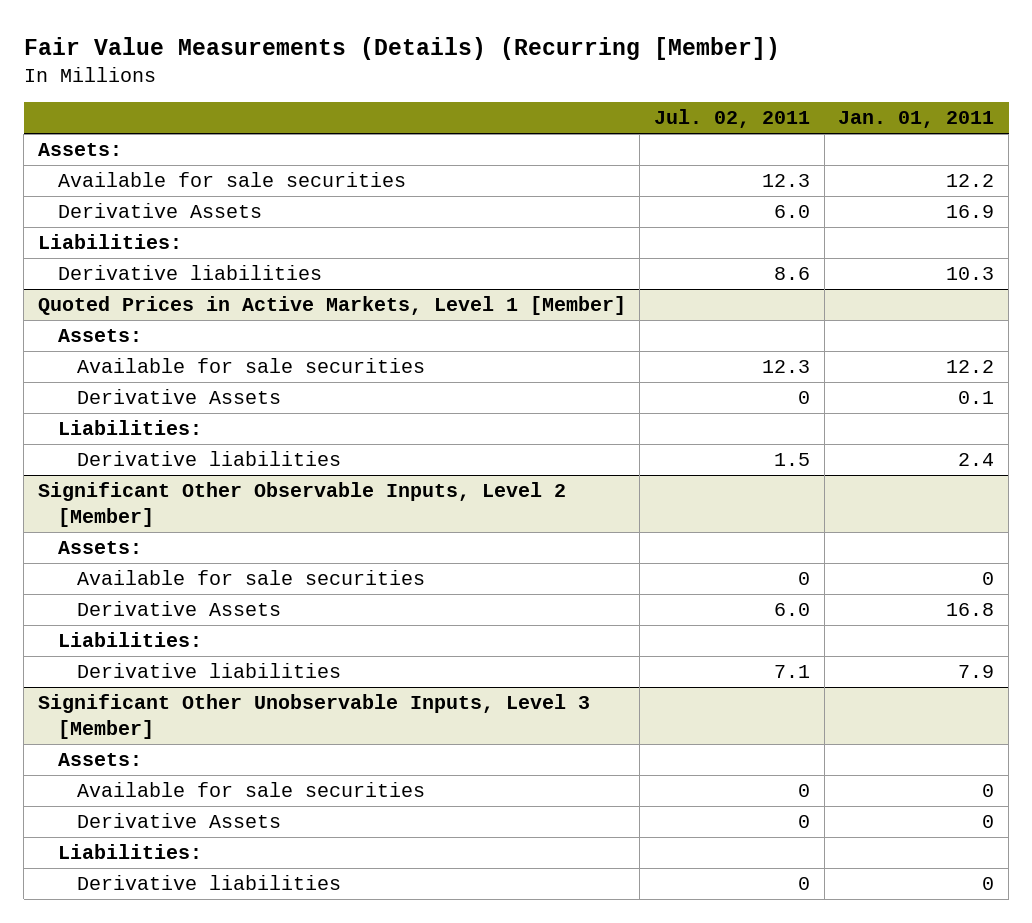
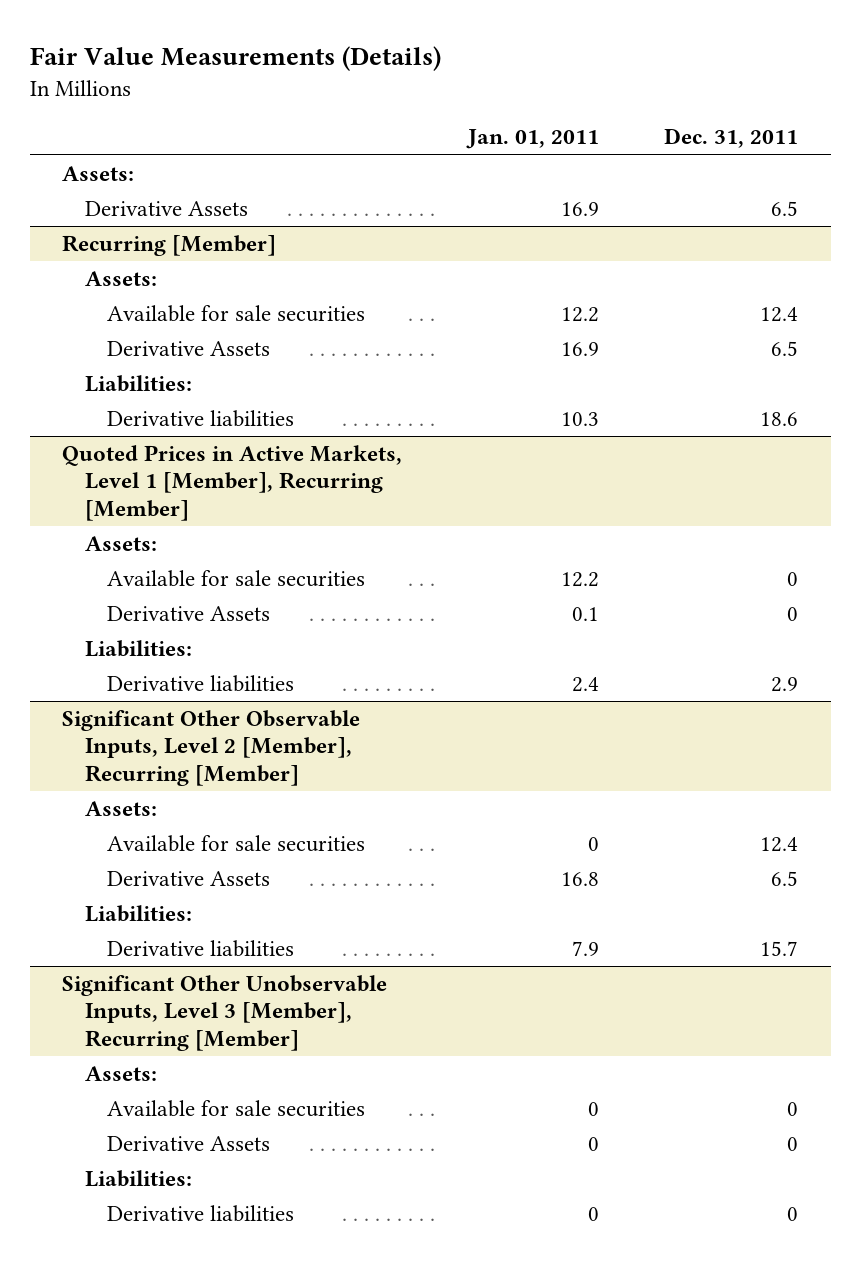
[23,36,780,60] Fair Value Measurements (Details) (Recurring [Member]) -> [29,46,441,72] Fair Value Measurements (Details)
[654,109,811,129] Jul. 02, 2011 -> none
none -> [664,128,799,149] Dec. 31, 2011
none -> [84,201,248,217] Derivative Assets
none -> [62,235,277,257] Recurring [Member]
none -> [84,271,157,287] Assets:
[37,296,626,316] Quoted Prices in Active Markets, Level 1 [Member] -> [62,445,403,521] Quoted Prices in Active Markets, Level 1 [Member], Recurring [Member]
[37,482,566,527] Significant Other Observable Inputs, Level 2 [Member] -> [62,710,361,786] Significant Other Observable Inputs, Level 2 [Member], Recurring [Member]
[37,694,590,739] Significant Other Unobservable Inputs, Level 3 [Member] -> [62,975,388,1051] Significant Other Unobservable Inputs, Level 3 [Member], Recurring [Member]

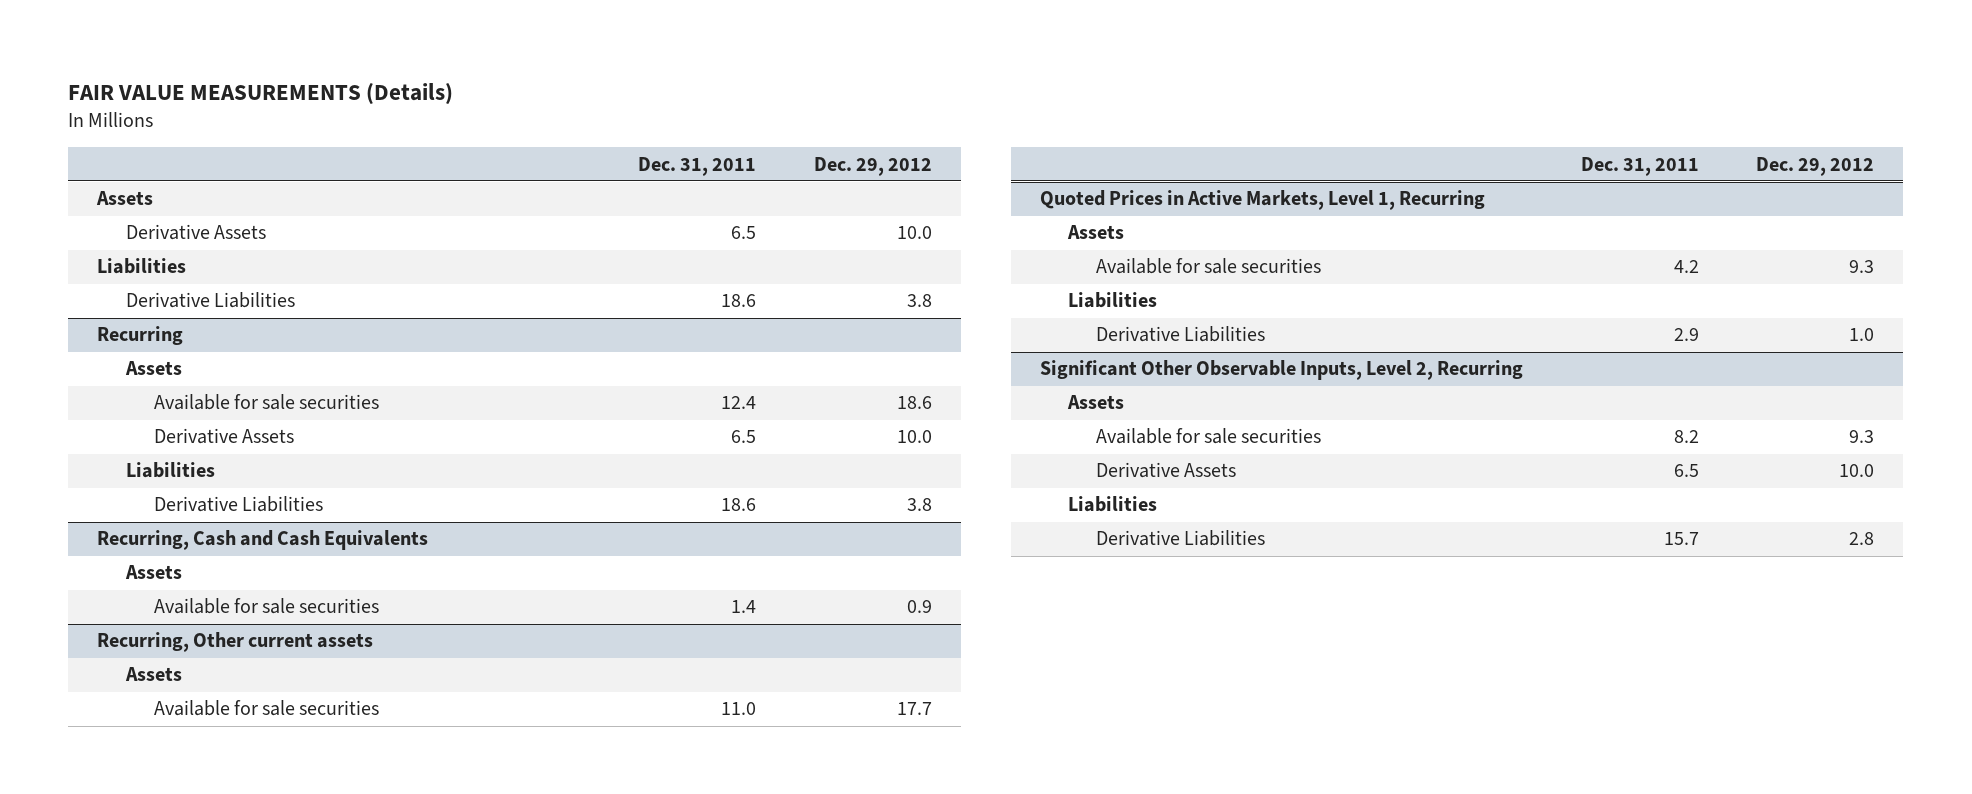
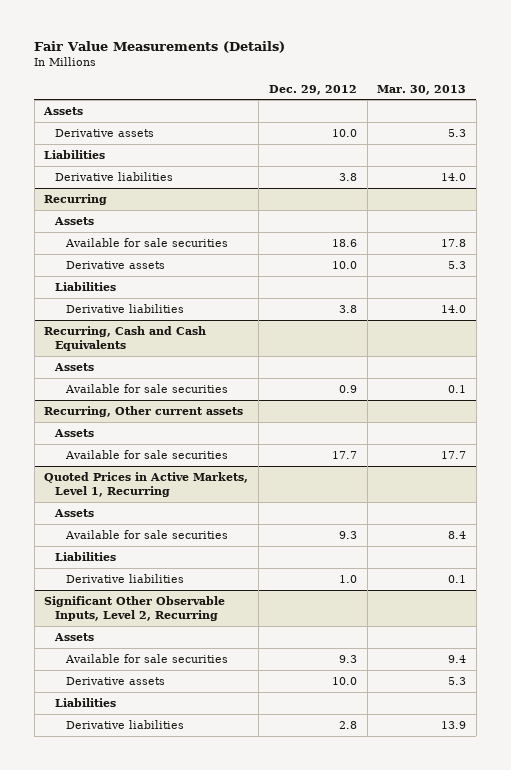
[68,82,454,105] FAIR VALUE MEASUREMENTS (Details) -> [34,41,286,54] Fair Value Measurements (Details)
[637,156,756,176] Dec. 31, 2011 -> none
none -> [377,84,467,95] Mar. 30, 2013
[125,224,266,241] Derivative Assets -> [55,128,155,137] Derivative assets
[125,292,295,309] Derivative Liabilities -> [55,171,174,181] Derivative liabilities
[153,428,294,445] Derivative Assets -> [65,260,165,269] Derivative assets
[153,496,323,513] Derivative Liabilities -> [65,303,184,313] Derivative liabilities
[1096,326,1266,343] Derivative Liabilities -> [65,573,184,583] Derivative liabilities
[1096,462,1237,479] Derivative Assets -> [65,676,165,685] Derivative assets
[1096,530,1266,547] Derivative Liabilities -> [65,719,184,729] Derivative liabilities

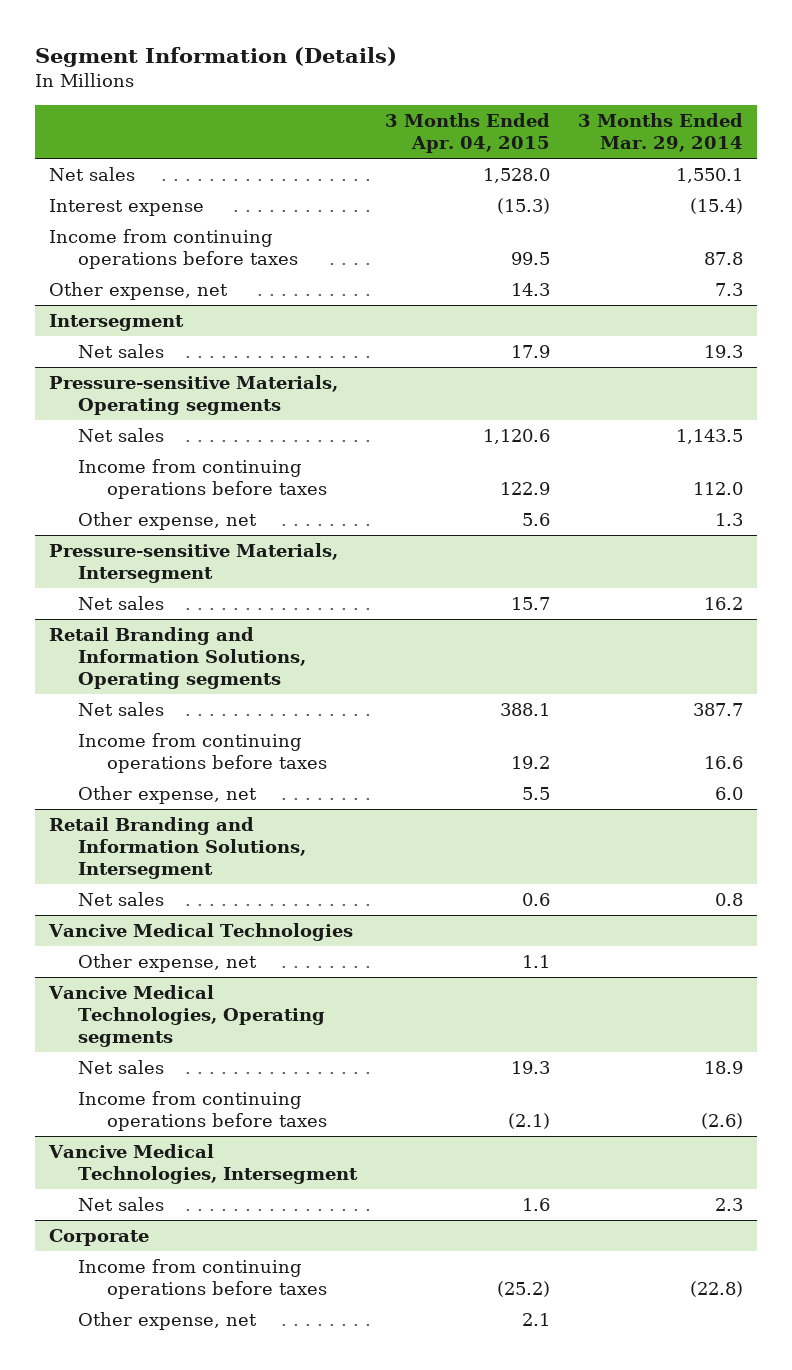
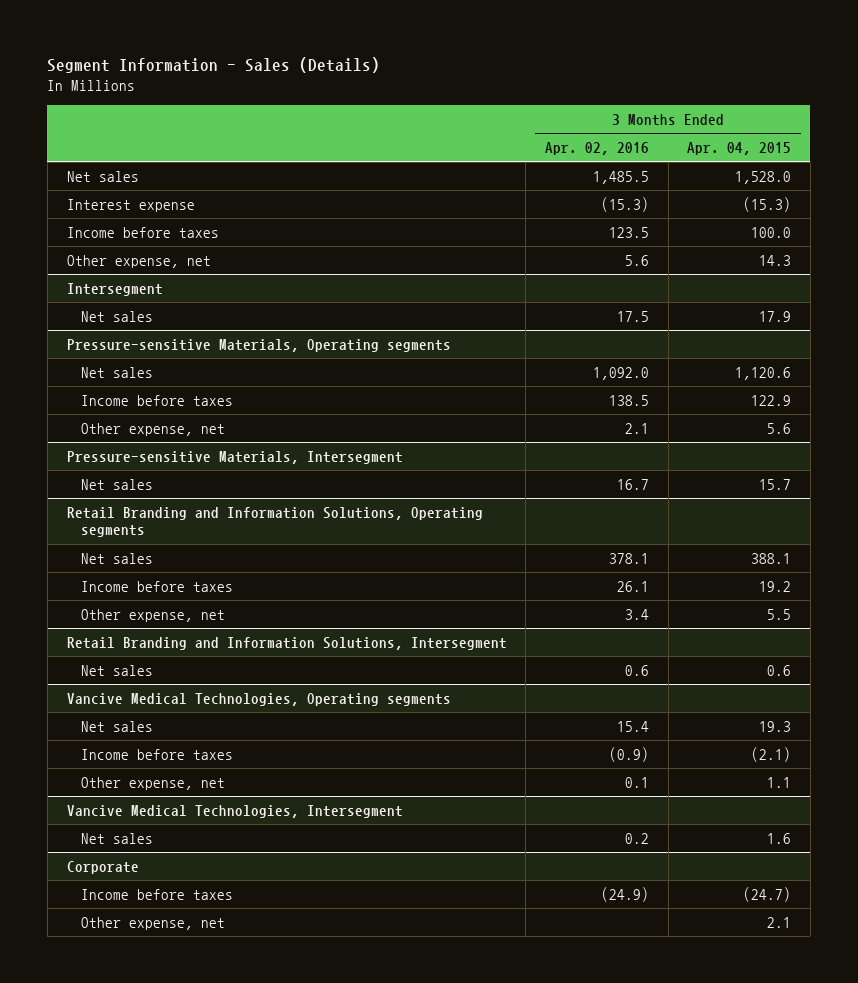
[34,46,397,67] Segment Information (Details) -> [47,57,381,74] Segment Information - Sales (Details)
[578,113,744,153] 3 Months Ended Mar. 29, 2014 -> none
none -> [544,142,649,156] Apr. 02, 2016
[48,229,298,269] Income from continuing operations before taxes -> [66,226,219,238] Income before taxes
[510,251,550,265] 99.5 -> [751,226,792,238] 100.0
[77,459,327,499] Income from continuing operations before taxes -> [80,394,233,406] Income before taxes
[77,733,327,773] Income from continuing operations before taxes -> [80,580,233,592] Income before taxes
[47,923,353,942] Vancive Medical Technologies -> none
[77,954,257,973] Other expense, net -> none
[77,1091,327,1131] Income from continuing operations before taxes -> [80,748,233,760] Income before taxes
none -> [80,776,225,790] Other expense, net
[77,1259,327,1299] Income from continuing operations before taxes -> [80,888,233,900] Income before taxes
[496,1280,550,1297] (25.2) -> [743,886,792,902] (24.7)

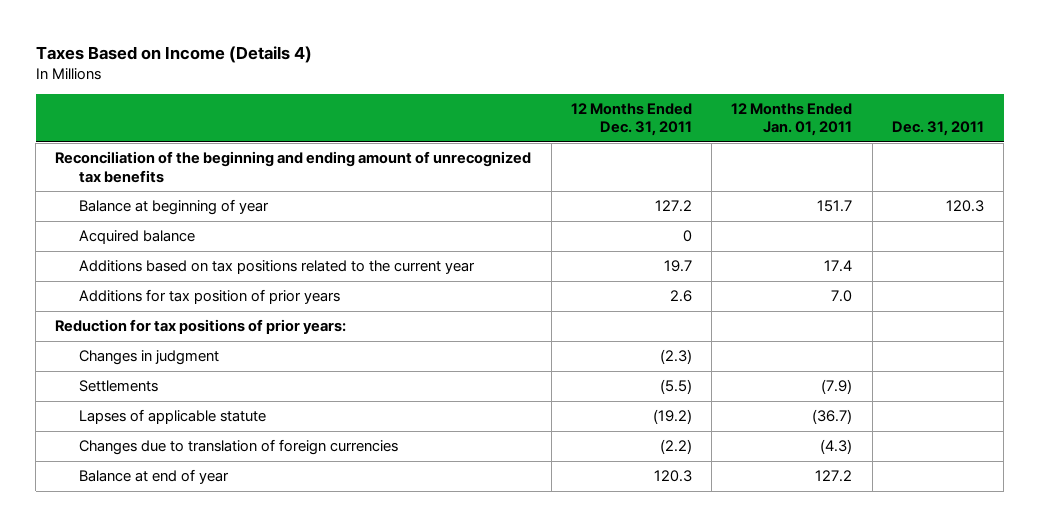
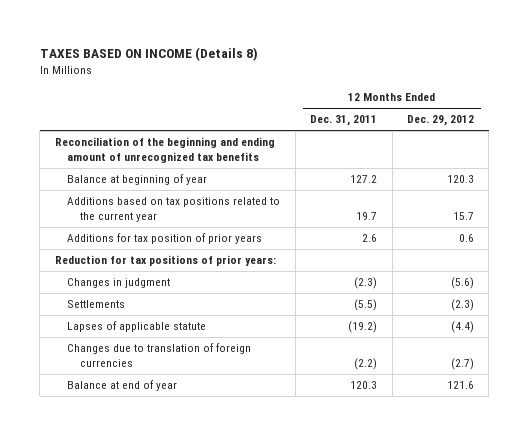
[35,45,312,63] Taxes Based on Income (Details 4) -> [39,47,258,62] TAXES BASED ON INCOME (Details 8)
[731,102,853,137] 12 Months Ended Jan. 01, 2011 -> none
[891,121,984,137] Dec. 31, 2011 -> none
none -> [407,115,475,127] Dec. 29, 2012
[79,230,196,245] Acquired balance -> none

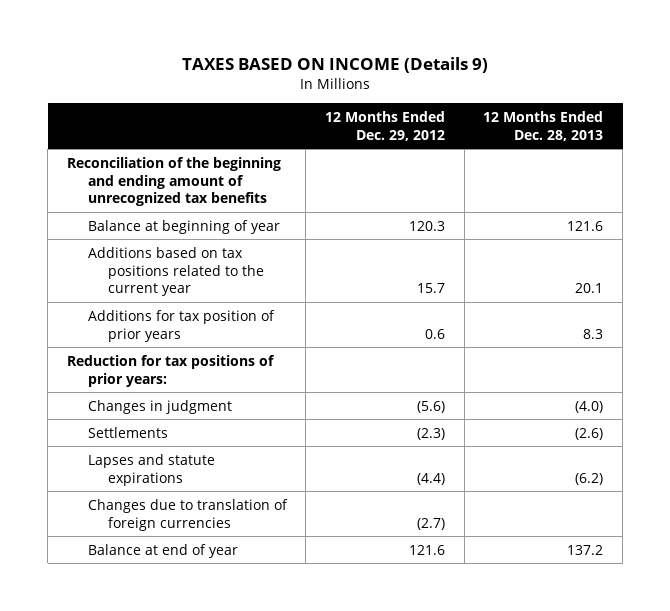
[39,47,258,62] TAXES BASED ON INCOME (Details 8) -> [182,56,489,73] TAXES BASED ON INCOME (Details 9)
[310,115,378,127] Dec. 31, 2011 -> none
none -> [483,110,604,141] 12 Months Ended Dec. 28, 2013
[67,321,207,333] Lapses of applicable statute -> [87,453,215,486] Lapses and statute expirations

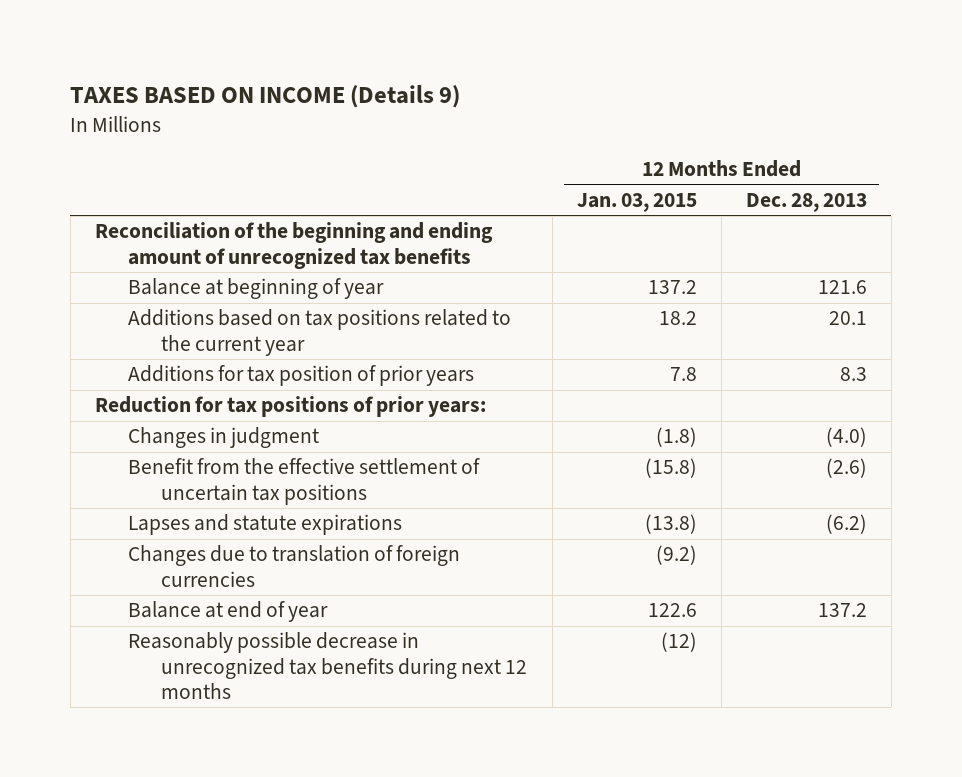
[325,110,446,141] 12 Months Ended Dec. 29, 2012 -> none
none -> [576,192,697,212] Jan. 03, 2015
[87,426,168,438] Settlements -> [128,458,481,505] Benefit from the effective settlement of uncertain tax positions
none -> [128,632,528,699] Reasonably possible decrease in unrecognized tax benefits during next 12 months

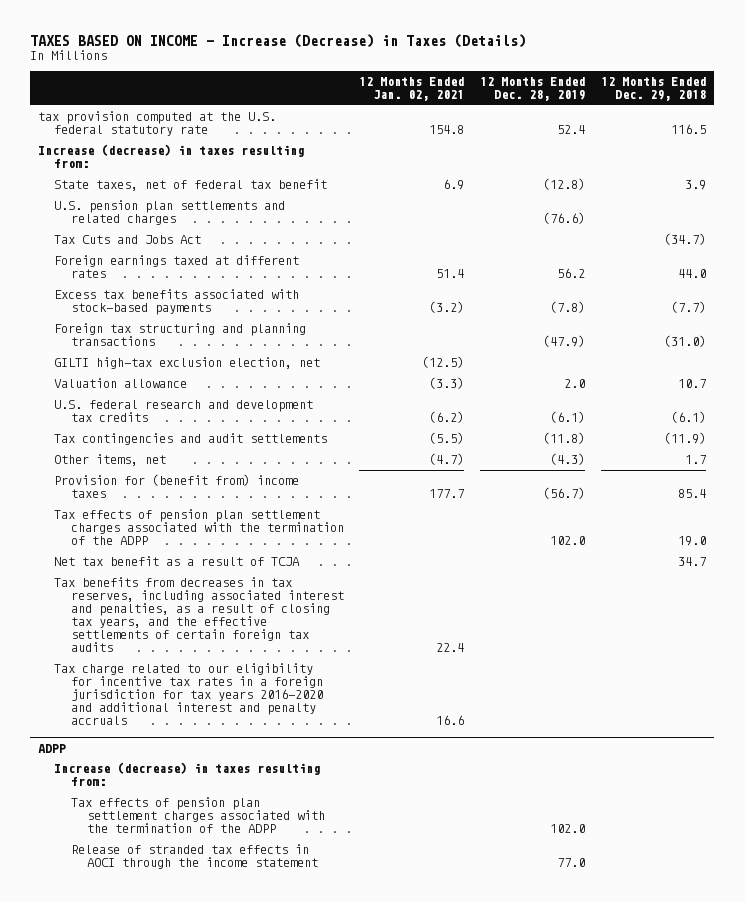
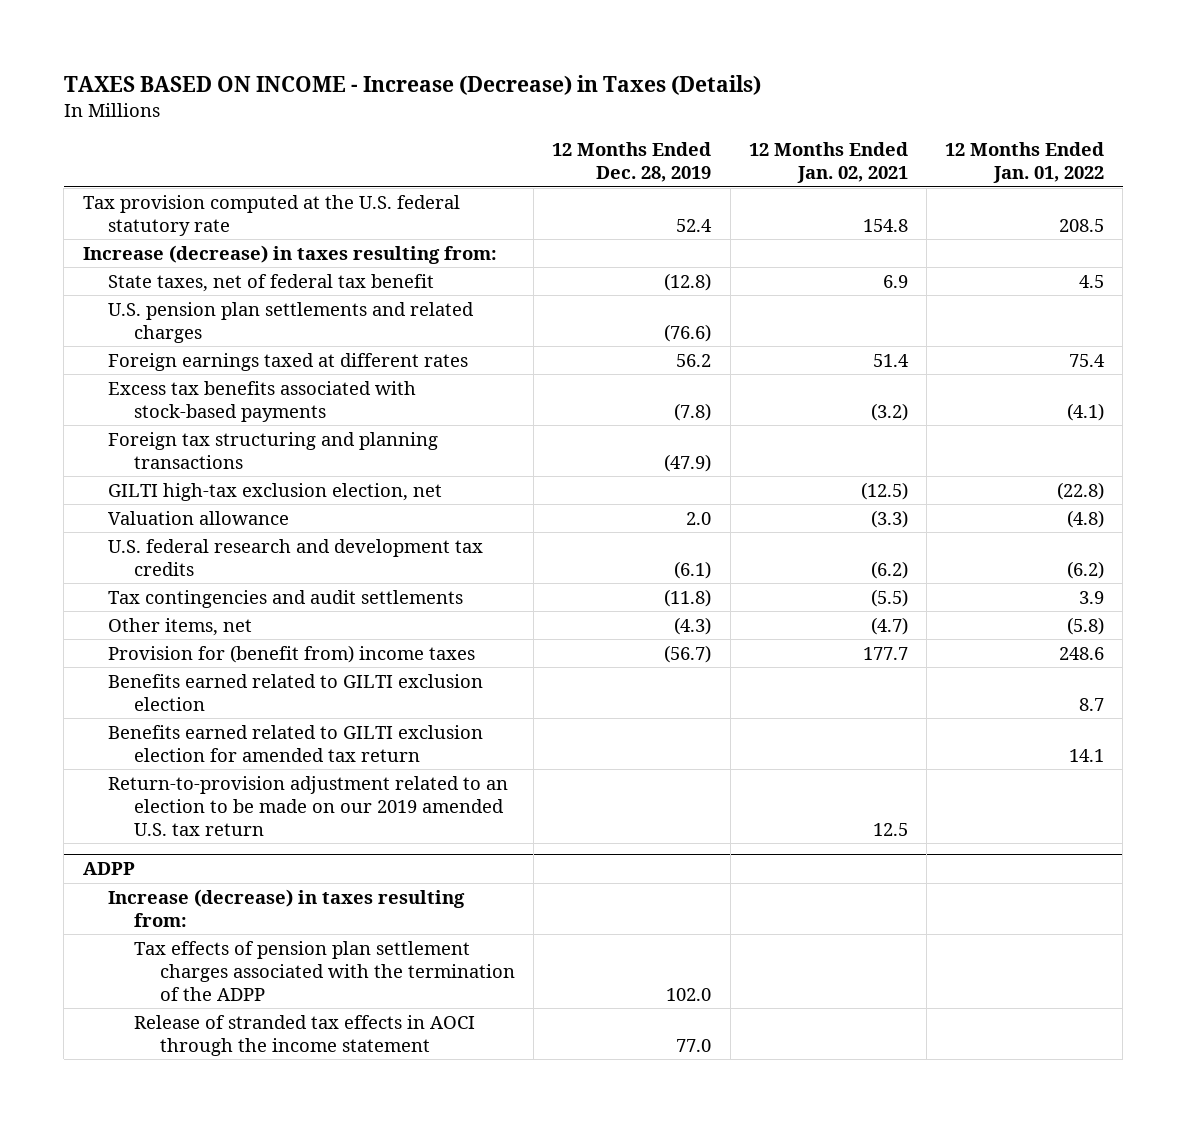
[601,76,707,101] 12 Months Ended Dec. 29, 2018 -> none
none -> [945,142,1105,184] 12 Months Ended Jan. 01, 2022
[38,111,277,137] tax provision computed at the U.S. federal statutory rate -> [82,194,460,236] Tax provision computed at the U.S. federal statutory rate
[54,235,202,245] Tax Cuts and Jobs Act -> none
[54,509,344,546] Tax effects of pension plan settlement charges associated with the termination of the ADPP -> none
[54,556,301,567] Net tax benefit as a result of TCJA -> none
[54,577,344,653] Tax benefits from decreases in tax reserves, including associated interest and penalties, as a result of closing tax years, and the effective settlements of certain foreign tax audits -> none
[54,663,323,726] Tax charge related to our eligibility for incentive tax rates in a foreign jurisdiction for tax years 2016-2020 and additional interest and penalty accruals -> none
none -> [108,673,484,711] Benefits earned related to GILTI exclusion election
none -> [108,724,484,762] Benefits earned related to GILTI exclusion election for amended tax return
none -> [108,775,509,836] Return-to-provision adjustment related to an election to be made on our 2019 amended U.S. tax return

